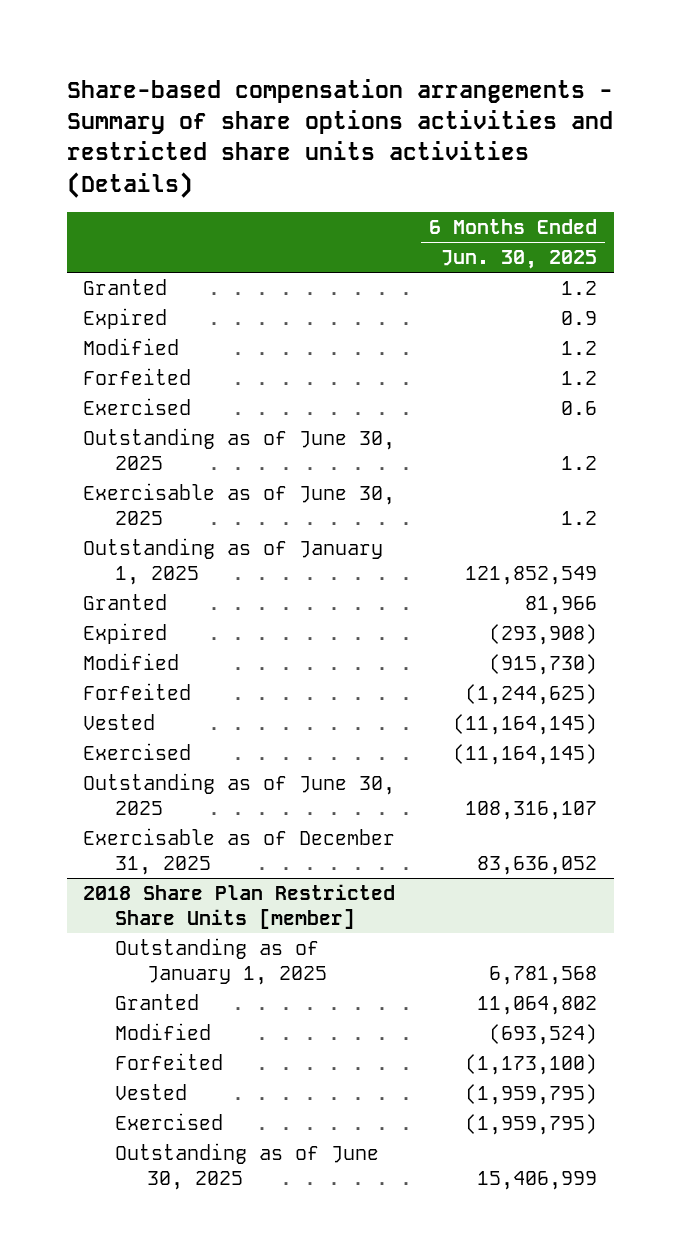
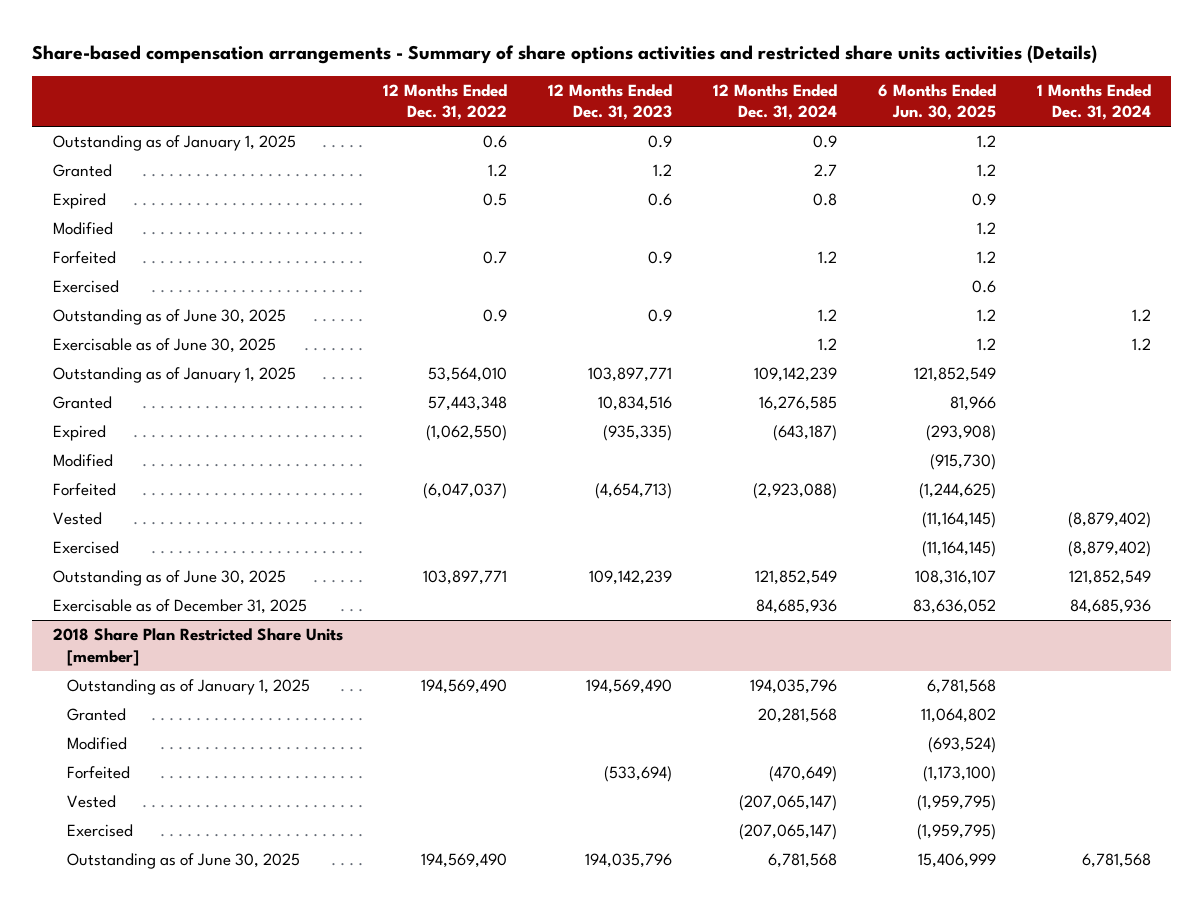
none -> [383,83,508,121] 12 Months Ended Dec. 31, 2022
none -> [548,83,673,121] 12 Months Ended Dec. 31, 2023
none -> [713,83,838,121] 12 Months Ended Dec. 31, 2024
none -> [1036,83,1151,121] 1 Months Ended Dec. 31, 2024
none -> [52,135,296,152] Outstanding as of January 1, 2025

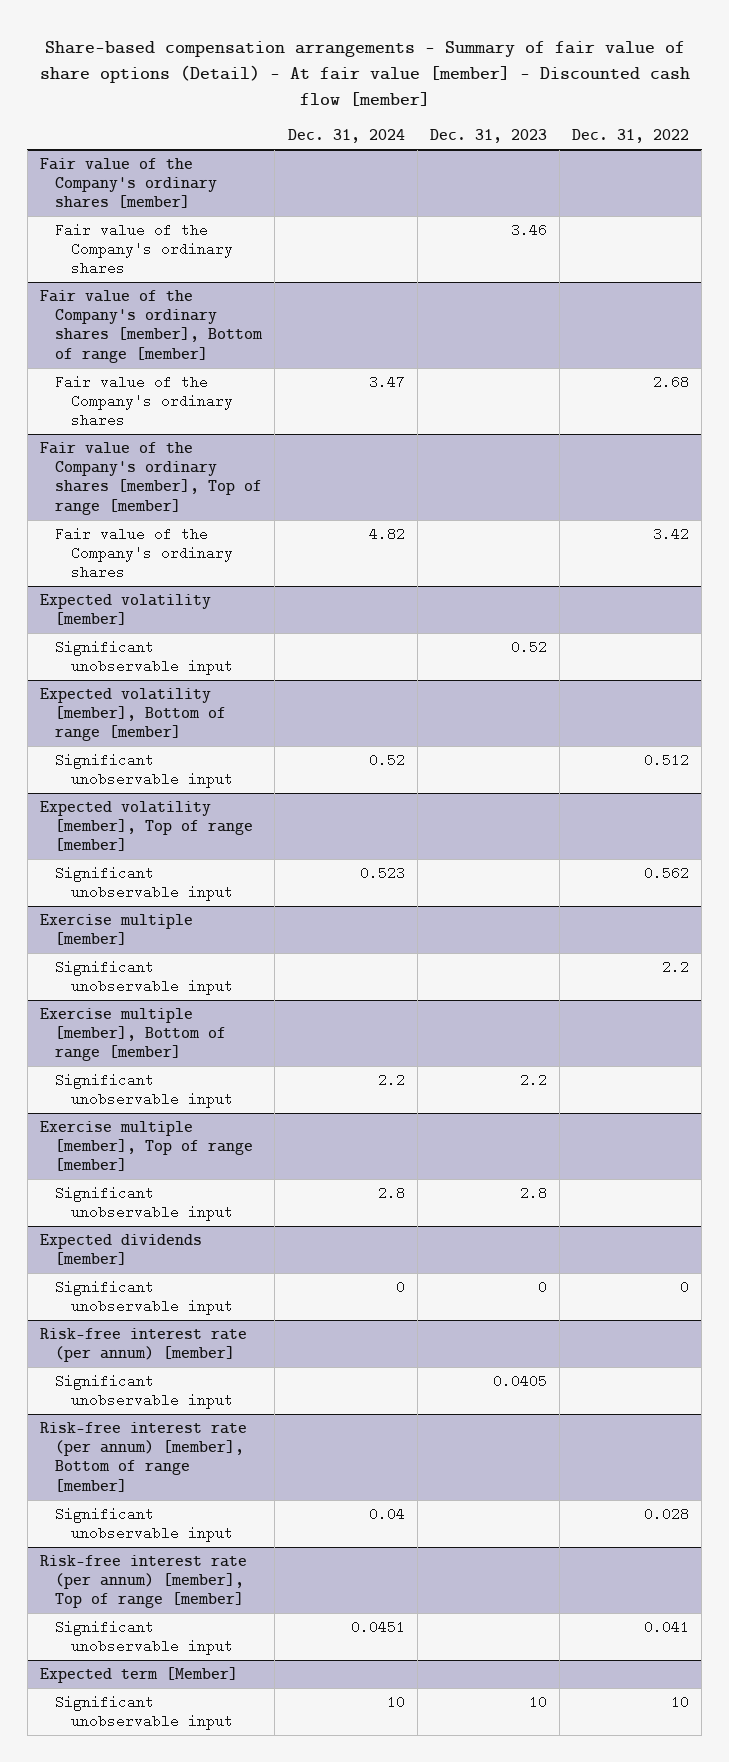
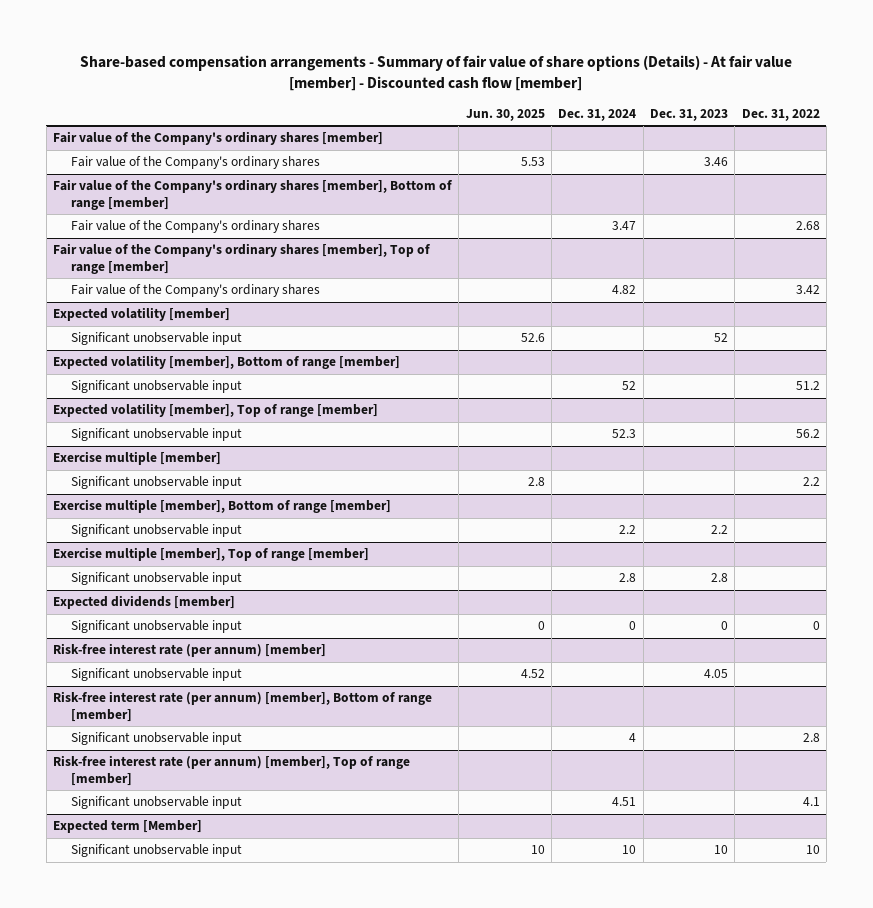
[39,41,690,106] Share-based compensation arrangements - Summary of fair value of share options (Detail) - At fair value [member] - Discounted cash flow [member] -> [80,55,793,91] Share-based compensation arrangements - Summary of fair value of share options (Details) - At fair value [member] - Discounted cash flow [member]
none -> [465,108,545,121] Jun. 30, 2025
[510,640,547,655] 0.52 -> [713,333,728,343] 52
[368,753,405,768] 0.52 -> [622,381,637,391] 52
[644,753,690,768] 0.512 -> [795,381,820,391] 51.2
[359,866,405,881] 0.523 -> [612,429,637,439] 52.3
[644,866,690,881] 0.562 -> [795,429,820,439] 56.2
[492,1374,547,1389] 0.0405 -> [703,669,728,679] 4.05
[368,1507,405,1522] 0.04 -> [629,733,637,743] 4
[644,1507,690,1522] 0.028 -> [802,733,820,743] 2.8
[350,1620,405,1635] 0.0451 -> [612,797,637,807] 4.51
[644,1620,690,1635] 0.041 -> [802,797,820,807] 4.1

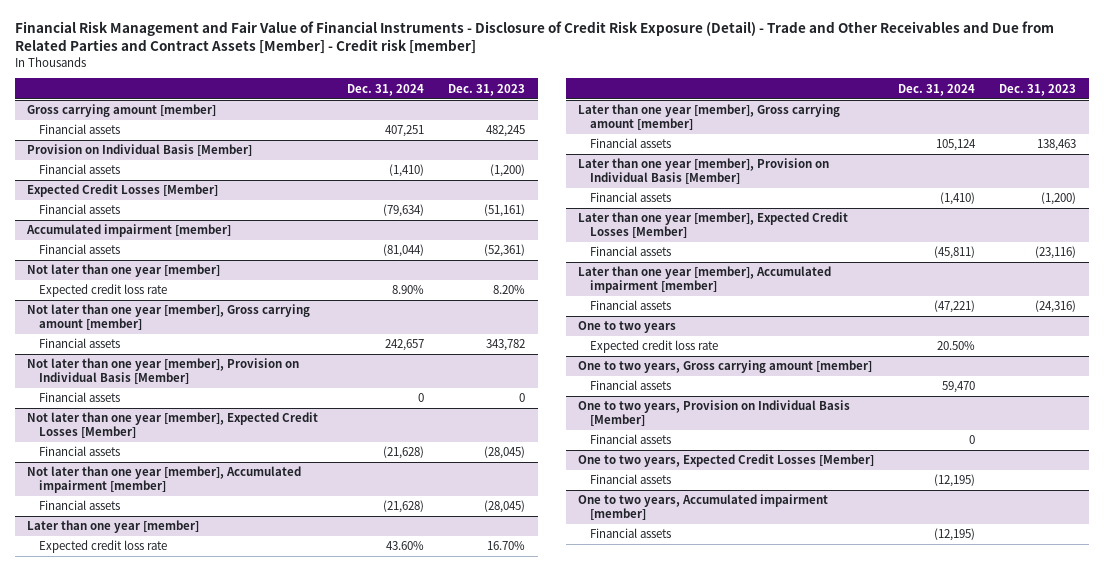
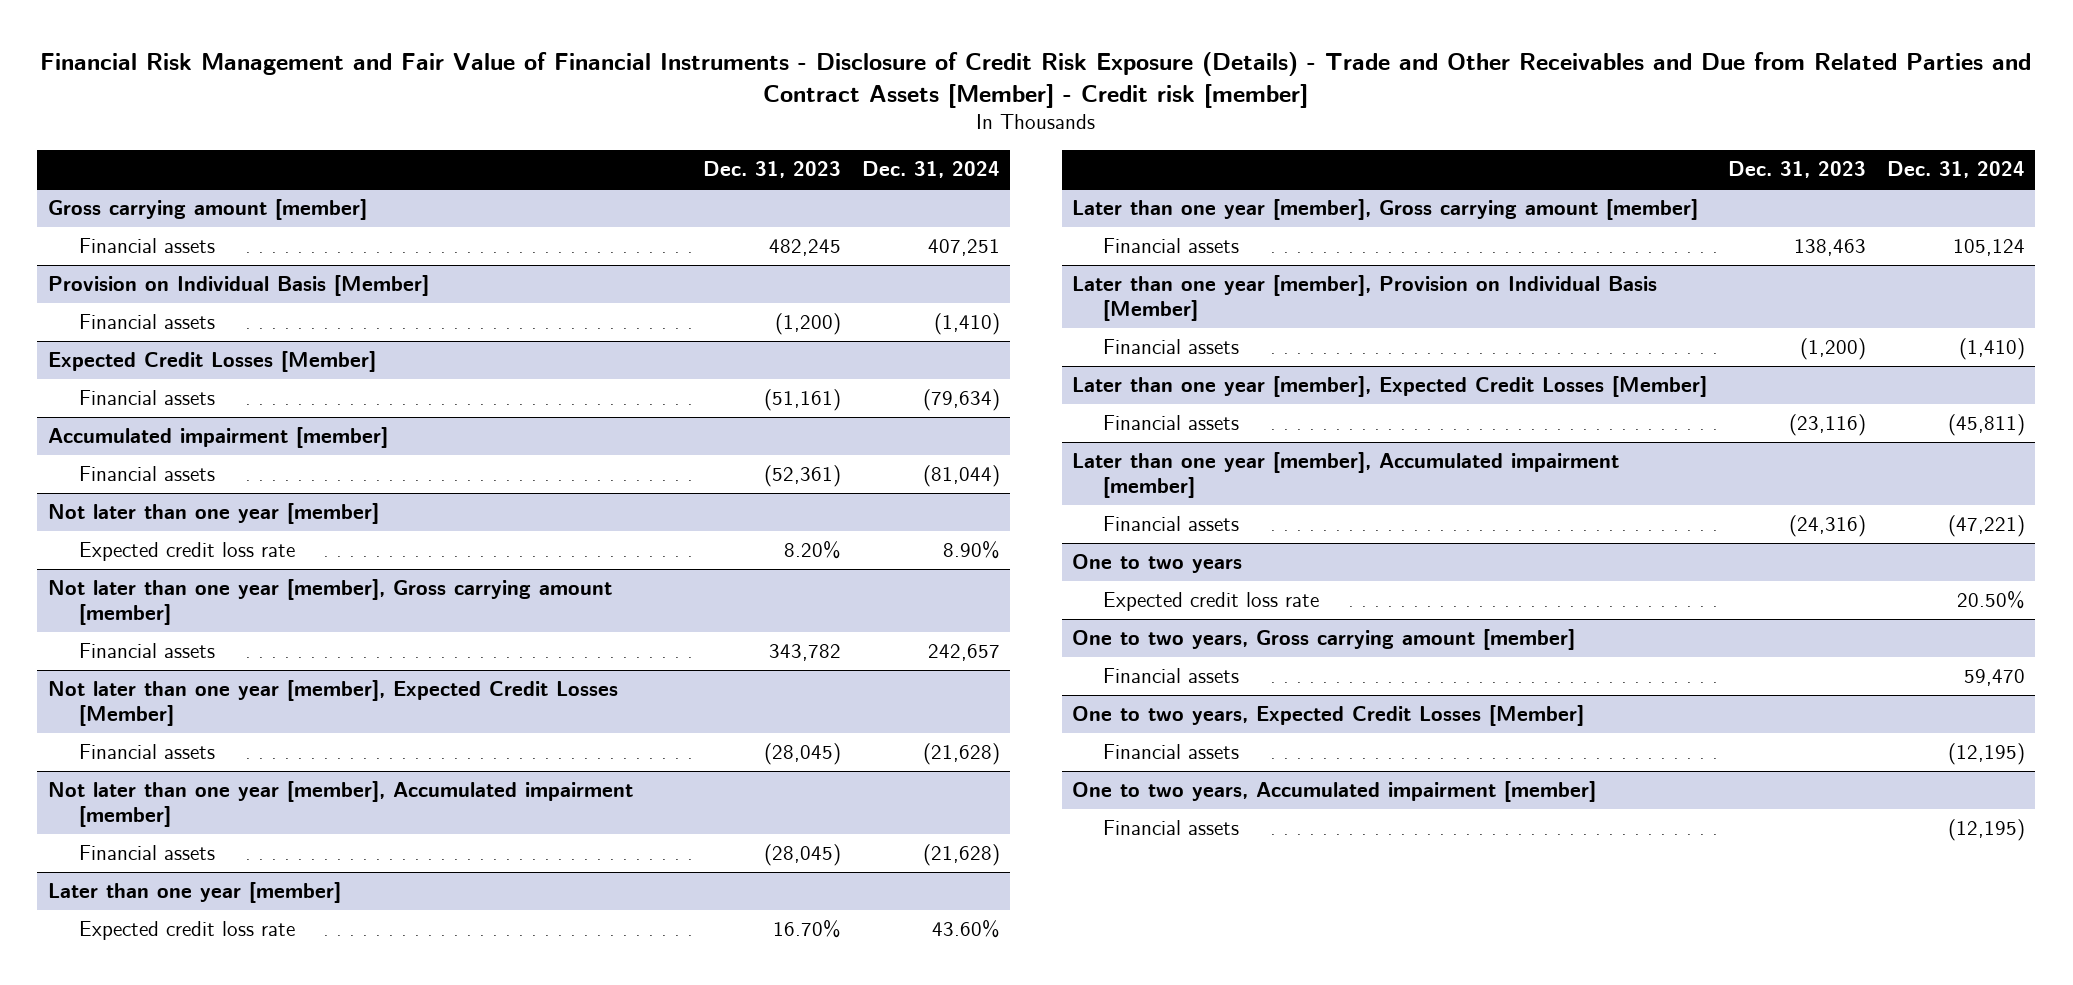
[15,21,1055,55] Financial Risk Management and Fair Value of Financial Instruments - Disclosure of Credit Risk Exposure (Detail) - Trade and Other Receivables and Due from Related Parties and Contract Assets [Member] - Credit risk [member] -> [40,51,2032,108] Financial Risk Management and Fair Value of Financial Instruments - Disclosure of Credit Risk Exposure (Details) - Trade and Other Receivables and Due from Related Parties and Contract Assets [Member] - Credit risk [member]
[27,358,300,385] Not later than one year [member], Provision on Individual Basis [Member] -> none
[39,392,121,403] Financial assets -> none
[578,400,851,427] One to two years, Provision on Individual Basis [Member] -> none
[590,434,672,445] Financial assets -> none

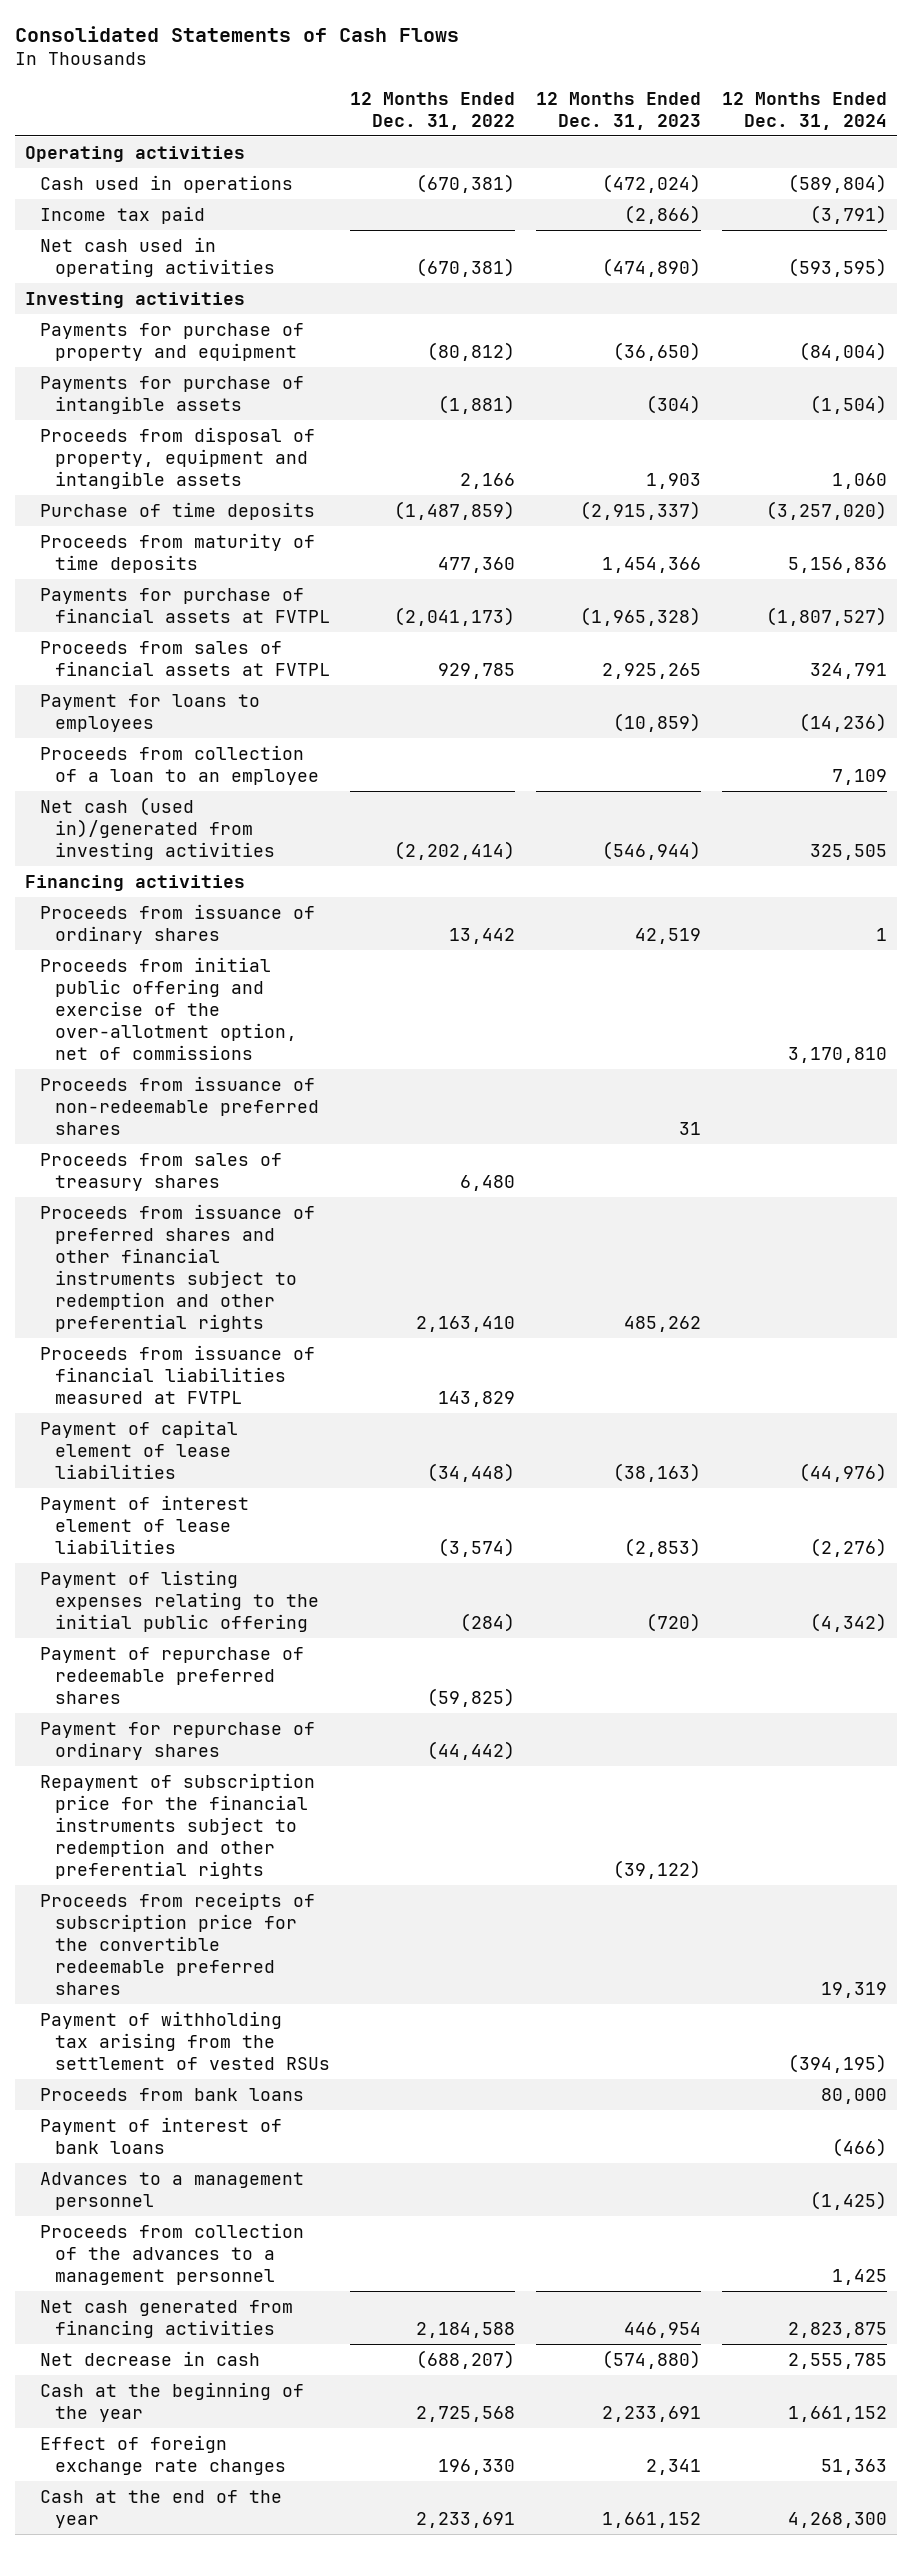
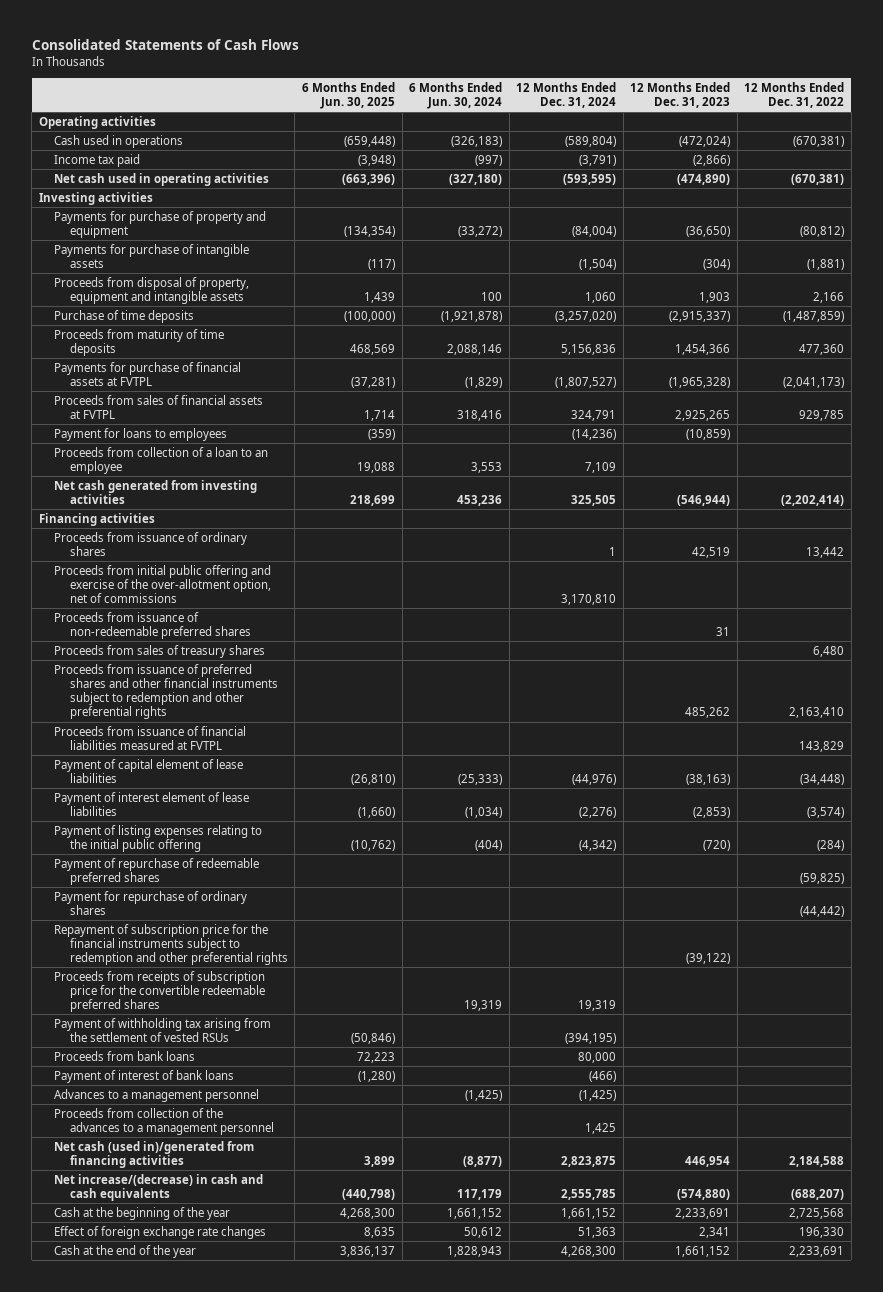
none -> [302,81,396,109] 6 Months Ended Jun. 30, 2025
none -> [409,81,503,109] 6 Months Ended Jun. 30, 2024
[39,796,275,860] Net cash (used in)/generated from investing activities -> [54,479,258,504] Net cash generated from investing activities
[39,2299,293,2338] Net cash generated from financing activities -> [54,1140,255,1168] Net cash (used in)/generated from financing activities
[39,2350,260,2366] Net decrease in cash -> [54,1173,264,1201] Net increase/(decrease) in cash and cash equivalents

